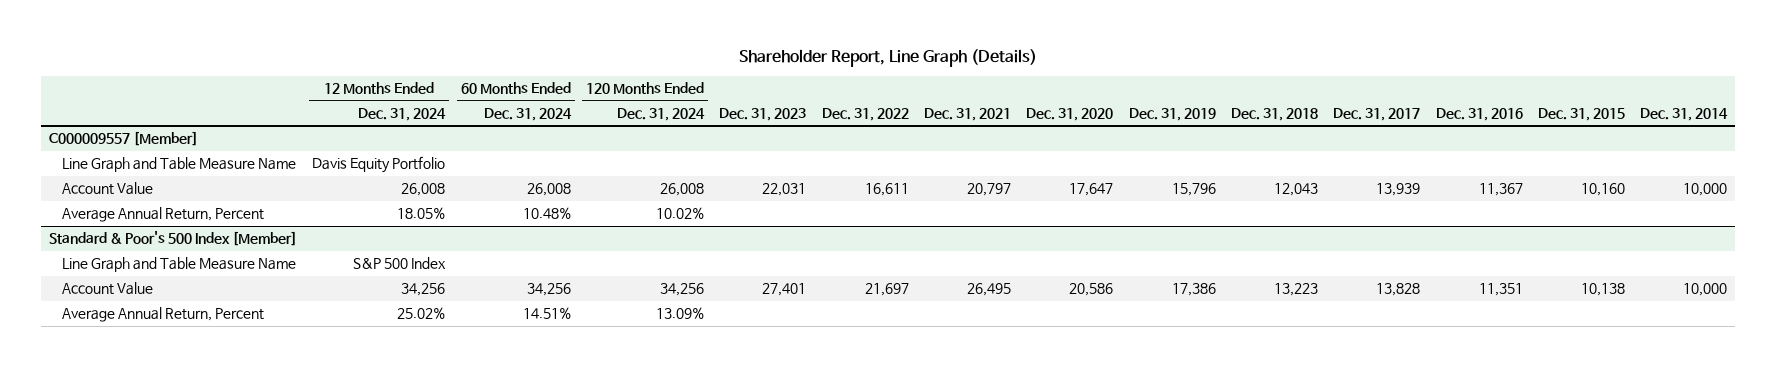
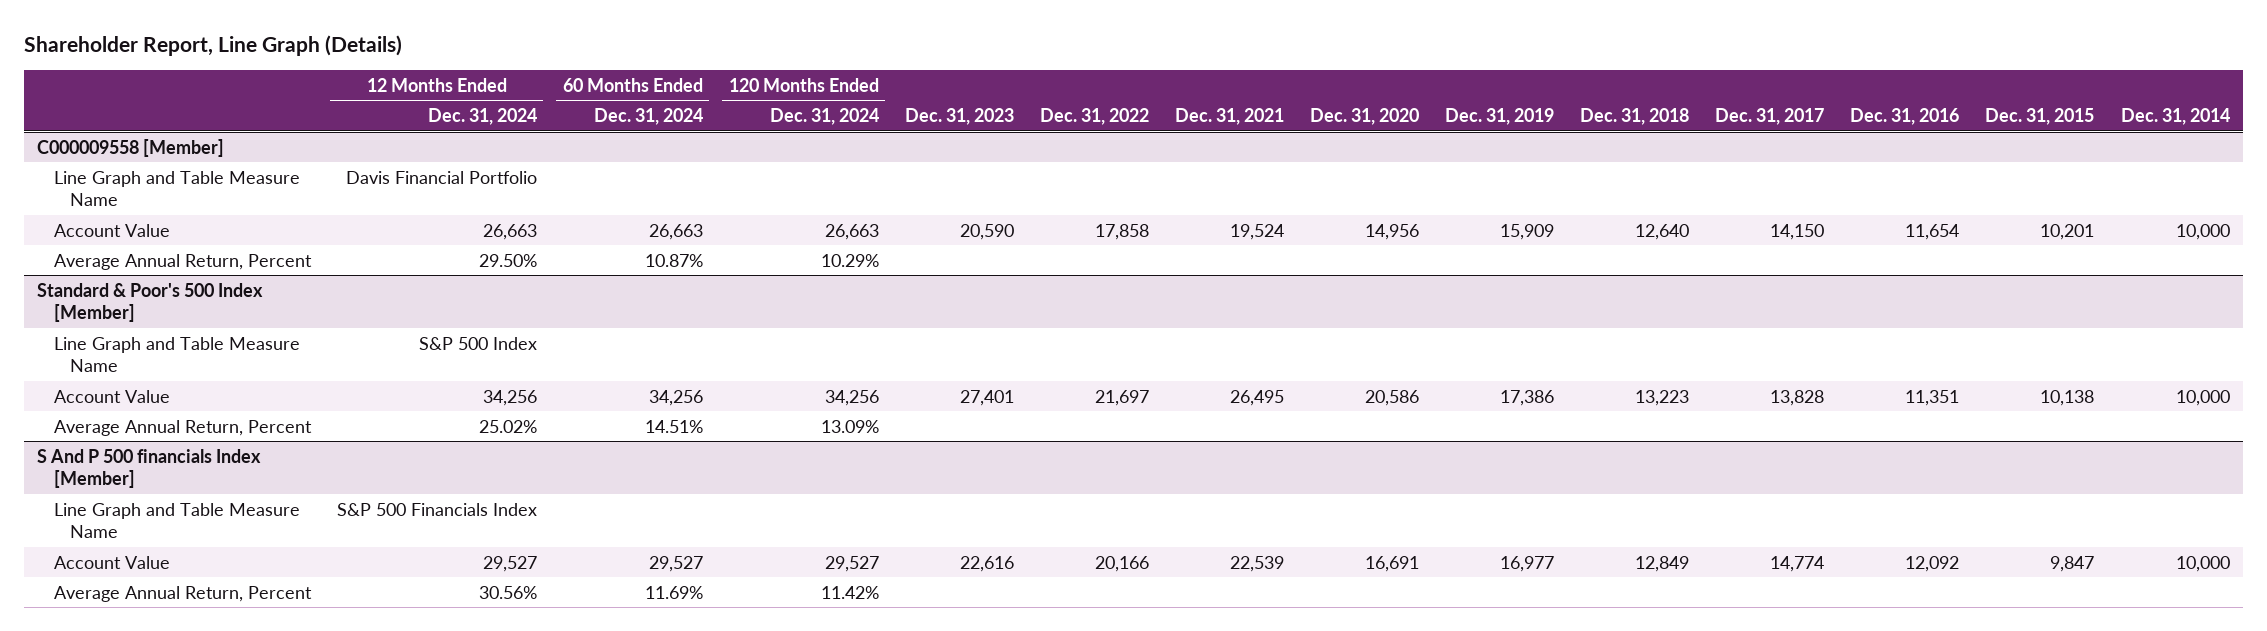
[49,131,199,147] C000009557 [Member] -> none
none -> [37,138,225,157] C000009558 [Member]
[312,156,446,174] Davis Equity Portfolio -> [345,170,537,184] Davis Financial Portfolio
[401,183,446,197] 26,008 -> [482,223,537,240] 26,663
[526,183,571,197] 26,008 -> [648,223,703,240] 26,663
[660,183,705,197] 26,008 -> [824,223,879,240] 26,663
[762,183,807,197] 22,031 -> [959,223,1014,240] 20,590
[864,183,909,197] 16,611 -> [1094,223,1149,240] 17,858
[967,183,1012,197] 20,797 -> [1230,223,1285,240] 19,524
[1069,183,1114,197] 17,647 -> [1365,223,1420,240] 14,956
[1171,183,1216,197] 15,796 -> [1500,223,1555,240] 15,909
[1274,183,1319,197] 12,043 -> [1635,223,1690,240] 12,640
[1376,183,1421,197] 13,939 -> [1770,223,1825,240] 14,150
[1478,183,1523,197] 11,367 -> [1905,223,1960,240] 11,654
[1581,183,1626,197] 10,160 -> [2040,223,2095,240] 10,201
[397,207,446,220] 18.05% -> [478,253,537,267] 29.50%
[522,207,571,220] 10.48% -> [644,253,703,267] 10.87%
[656,207,705,220] 10.02% -> [820,253,879,267] 10.29%
none -> [37,448,262,489] S And P 500 financials Index [Member]
none -> [53,502,300,539] Line Graph and Table Measure Name
none -> [53,555,170,569] Account Value
none -> [53,585,312,602] Average Annual Return, Percent

